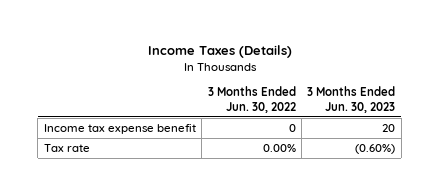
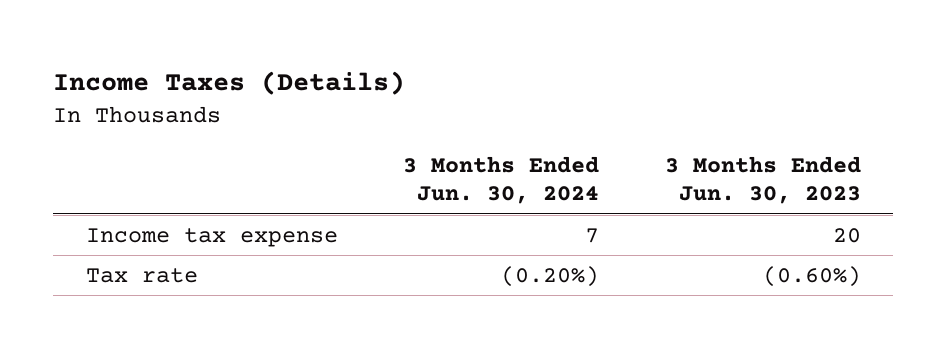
[207,86,296,113] 3 Months Ended Jun. 30, 2022 -> none
none -> [403,155,600,205] 3 Months Ended Jun. 30, 2024
[43,124,196,135] Income tax expense benefit -> [85,227,338,247] Income tax expense

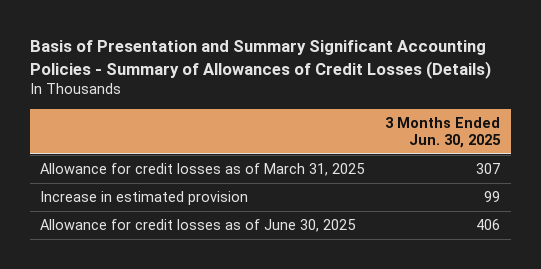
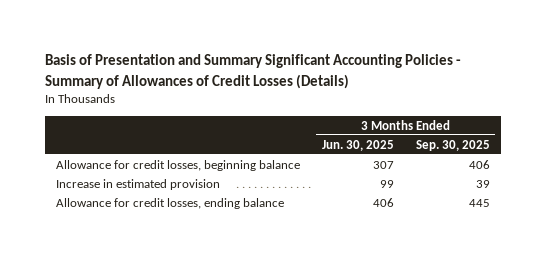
none -> [415,139,490,151] Sep. 30, 2025
[40,163,366,177] Allowance for credit losses as of March 31, 2025 -> [56,159,301,171] Allowance for credit losses, beginning balance
[40,219,357,233] Allowance for credit losses as of June 30, 2025 -> [56,197,285,209] Allowance for credit losses, ending balance

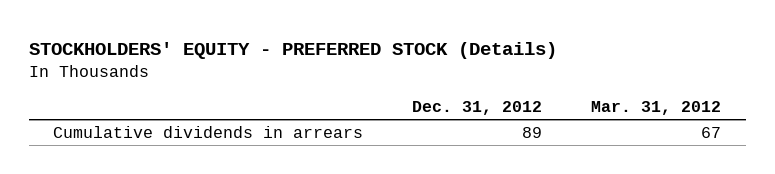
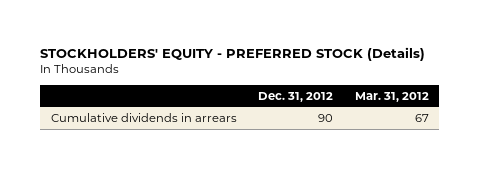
[522,127,543,139] 89 -> [318,113,334,122] 90

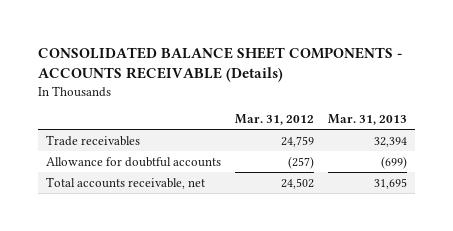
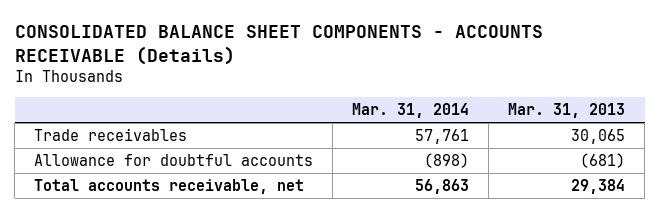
[235,114,315,126] Mar. 31, 2012 -> none
none -> [352,103,470,119] Mar. 31, 2014
[374,136,408,147] 32,394 -> [571,128,626,144] 30,065
[381,155,408,169] (699) -> [580,152,626,168] (681)
[374,177,408,189] 31,695 -> [571,178,626,194] 29,384

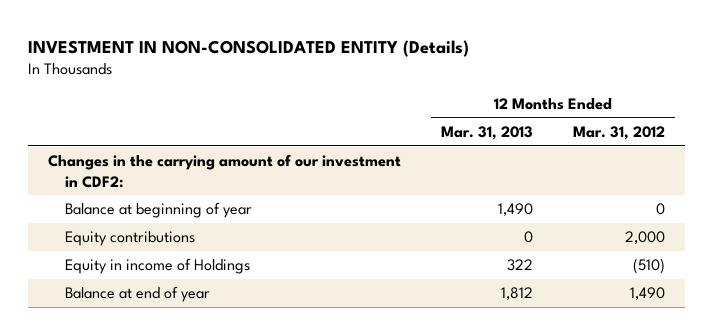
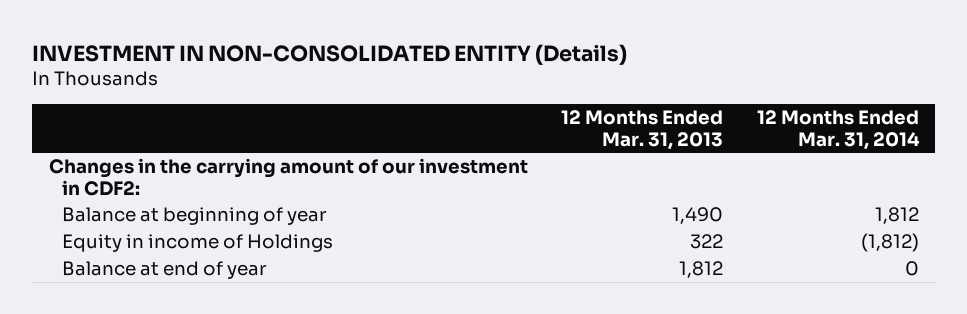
[572,126,665,141] Mar. 31, 2012 -> none
none -> [756,109,920,150] 12 Months Ended Mar. 31, 2014
[65,231,196,247] Equity contributions -> none

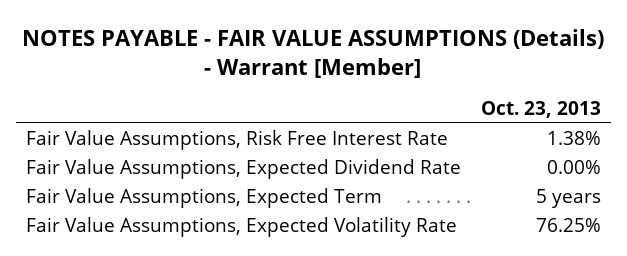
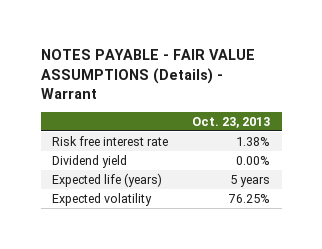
[22,28,605,78] NOTES PAYABLE - FAIR VALUE ASSUMPTIONS (Details) - Warrant [Member] -> [40,49,255,100] NOTES PAYABLE - FAIR VALUE ASSUMPTIONS (Details) - Warrant
[26,130,449,151] Fair Value Assumptions, Risk Free Interest Rate -> [52,136,169,147] Risk free interest rate
[26,159,462,180] Fair Value Assumptions, Expected Dividend Rate -> [52,155,128,169] Dividend yield
[26,188,383,209] Fair Value Assumptions, Expected Term -> [52,173,163,188] Expected life (years)
[26,217,458,238] Fair Value Assumptions, Expected Volatility Rate -> [52,193,153,207] Expected volatility

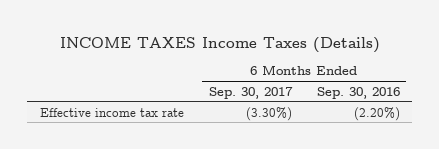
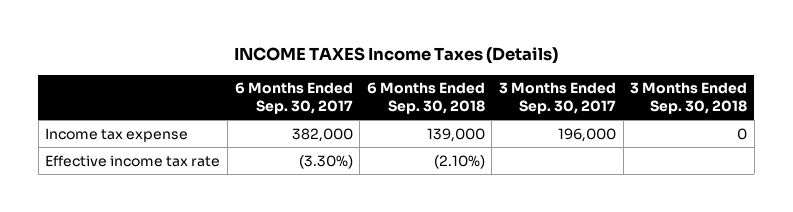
[316,86,400,99] Sep. 30, 2016 -> none
none -> [366,82,485,114] 6 Months Ended Sep. 30, 2018
none -> [499,82,617,114] 3 Months Ended Sep. 30, 2017
none -> [630,82,748,114] 3 Months Ended Sep. 30, 2018
none -> [45,127,189,142] Income tax expense

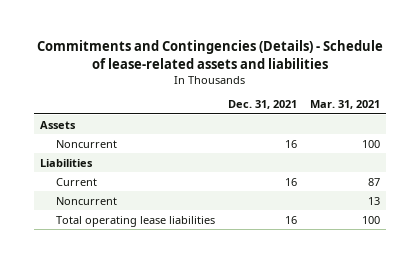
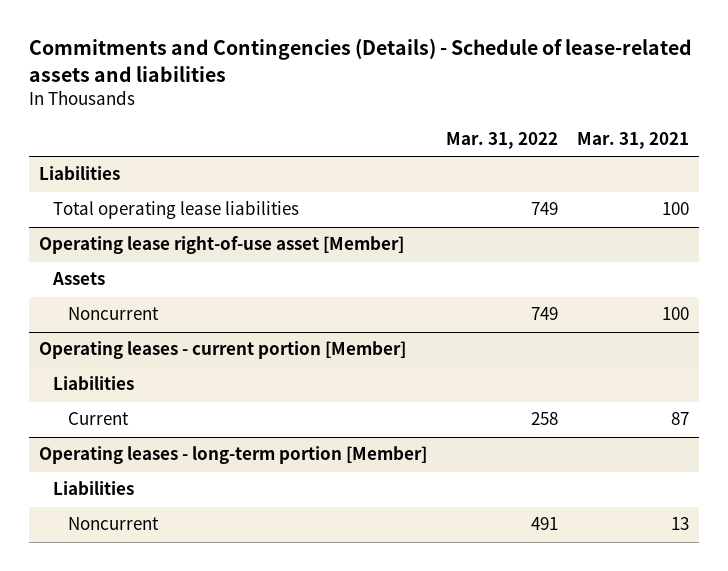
[227,100,297,110] Dec. 31, 2021 -> none
none -> [446,132,559,150] Mar. 31, 2022
none -> [38,166,120,181] Liabilities
[55,215,215,227] Total operating lease liabilities -> [53,200,300,220] Total operating lease liabilities
none -> [38,236,404,255] Operating lease right-of-use asset [Member]
none -> [38,341,406,360] Operating leases - current portion [Member]
none -> [38,446,427,465] Operating leases - long-term portion [Member]
none -> [53,481,135,496] Liabilities

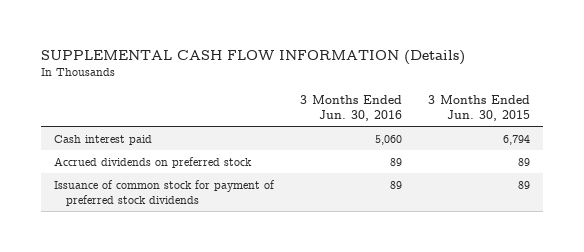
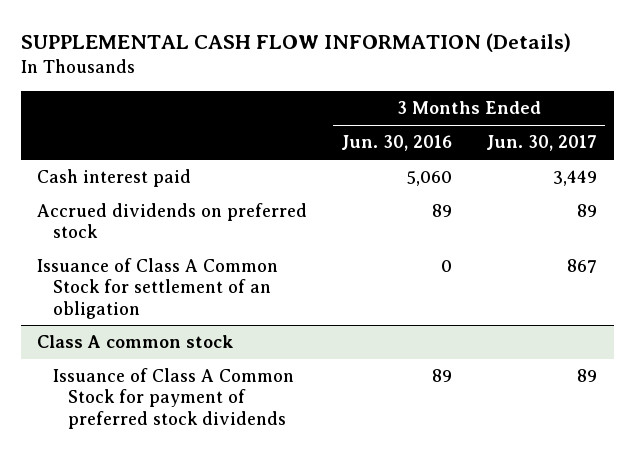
[428,95,531,121] 3 Months Ended Jun. 30, 2015 -> none
none -> [485,135,597,152] Jun. 30, 2017
none -> [37,258,279,319] Issuance of Class A Common Stock for settlement of an obligation
none -> [37,335,234,349] Class A common stock
[54,179,276,206] Issuance of common stock for payment of preferred stock dividends -> [52,368,294,429] Issuance of Class A Common Stock for payment of preferred stock dividends

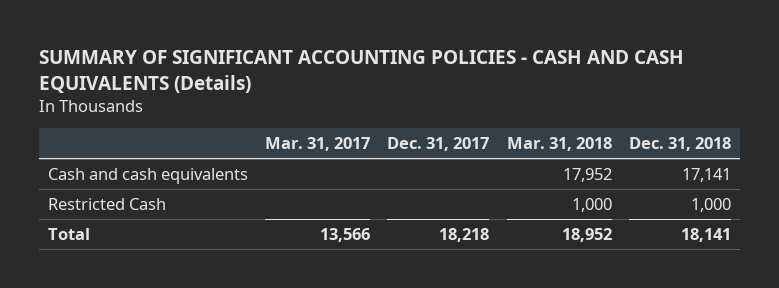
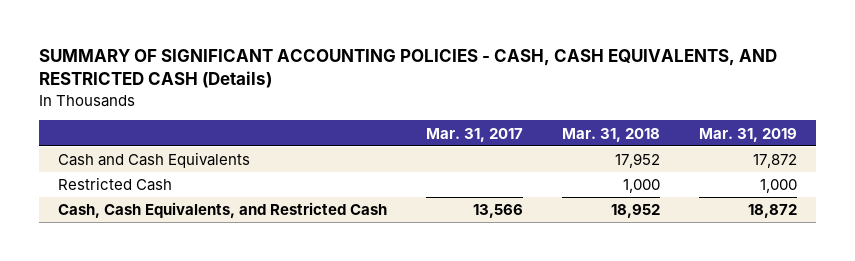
[39,50,685,93] SUMMARY OF SIGNIFICANT ACCOUNTING POLICIES - CASH AND CASH EQUIVALENTS (Details) -> [38,49,777,89] SUMMARY OF SIGNIFICANT ACCOUNTING POLICIES - CASH, CASH EQUIVALENTS, AND RESTRICTED CASH (Details)
[387,137,490,152] Dec. 31, 2017 -> none
[629,137,732,152] Dec. 31, 2018 -> none
none -> [698,127,797,142] Mar. 31, 2019
[47,167,248,184] Cash and cash equivalents -> [58,152,251,169] Cash and Cash Equivalents
[47,227,90,240] Total -> [58,202,388,219] Cash, Cash Equivalents, and Restricted Cash

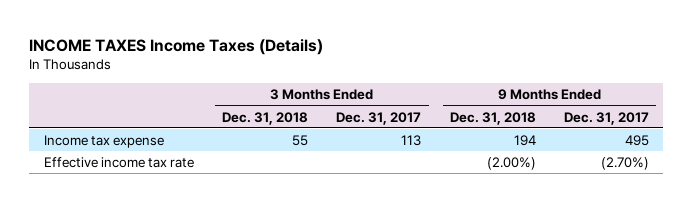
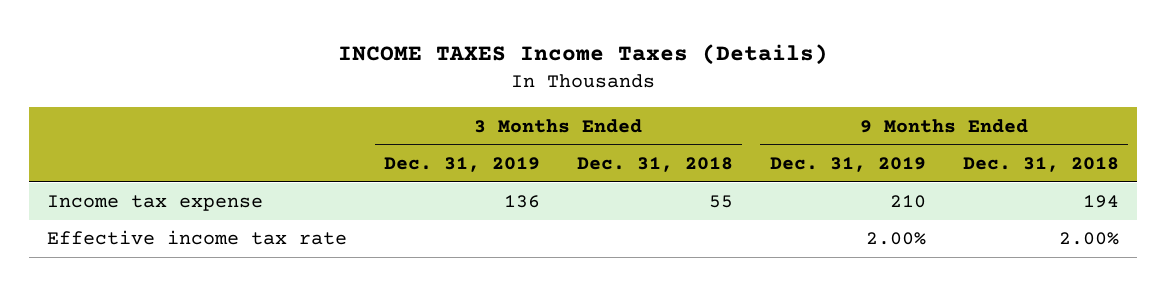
[336,111,422,125] Dec. 31, 2017 -> none
[564,111,650,125] Dec. 31, 2017 -> none
none -> [384,156,541,172] Dec. 31, 2019
none -> [769,156,926,172] Dec. 31, 2019
[486,157,536,171] (2.00%) -> [1058,232,1119,246] 2.00%

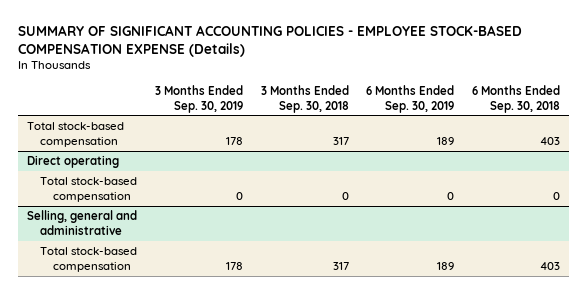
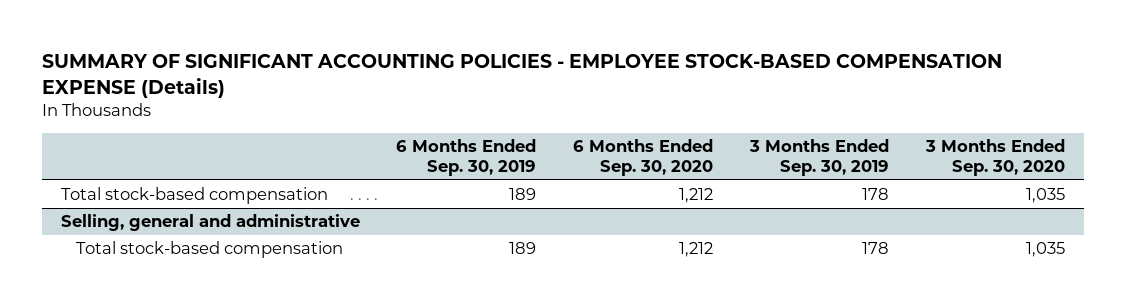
[260,84,349,113] 3 Months Ended Sep. 30, 2018 -> none
[472,84,561,113] 6 Months Ended Sep. 30, 2018 -> none
none -> [573,138,714,177] 6 Months Ended Sep. 30, 2020
none -> [925,138,1066,177] 3 Months Ended Sep. 30, 2020
[26,155,119,169] Direct operating -> none
[39,177,137,202] Total stock-based compensation -> none

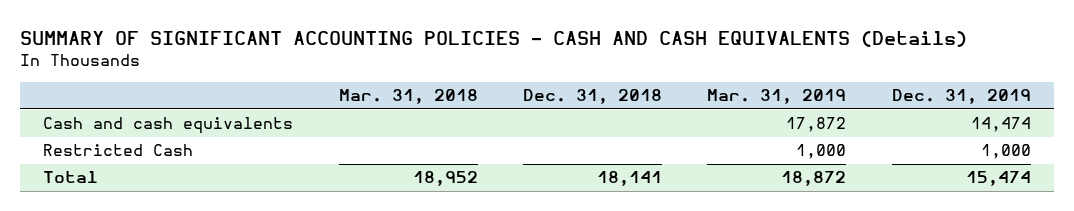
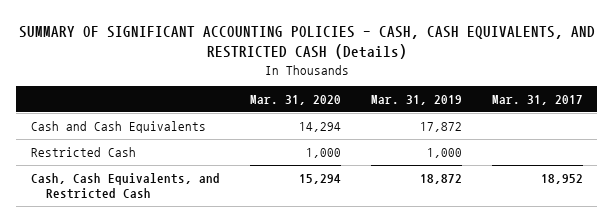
[20,30,968,47] SUMMARY OF SIGNIFICANT ACCOUNTING POLICIES - CASH AND CASH EQUIVALENTS (Details) -> [18,26,595,60] SUMMARY OF SIGNIFICANT ACCOUNTING POLICIES - CASH, CASH EQUIVALENTS, AND RESTRICTED CASH (Details)
[338,89,478,105] Mar. 31, 2018 -> none
[523,89,663,105] Dec. 31, 2018 -> none
[891,89,1031,105] Dec. 31, 2019 -> none
none -> [250,95,342,106] Mar. 31, 2020
none -> [491,95,583,106] Mar. 31, 2017
[43,117,294,135] Cash and cash equivalents -> [31,120,207,133] Cash and Cash Equivalents
[43,171,99,184] Total -> [31,172,221,200] Cash, Cash Equivalents, and Restricted Cash

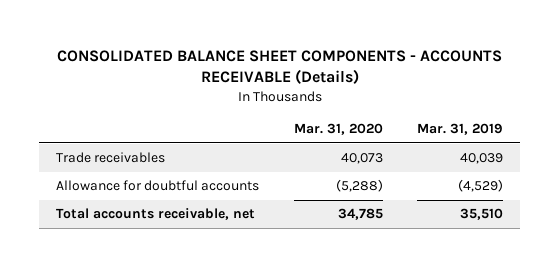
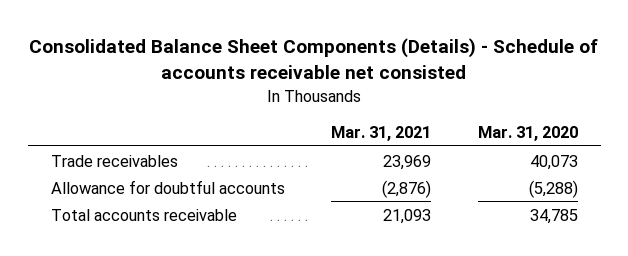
[56,49,502,85] CONSOLIDATED BALANCE SHEET COMPONENTS - ACCOUNTS RECEIVABLE (Details) -> [29,38,599,80] Consolidated Balance Sheet Components (Details) - Schedule of accounts receivable net consisted
[417,123,504,136] Mar. 31, 2019 -> none
none -> [331,125,432,141] Mar. 31, 2021
[56,208,256,221] Total accounts receivable, net -> [50,208,237,221] Total accounts receivable

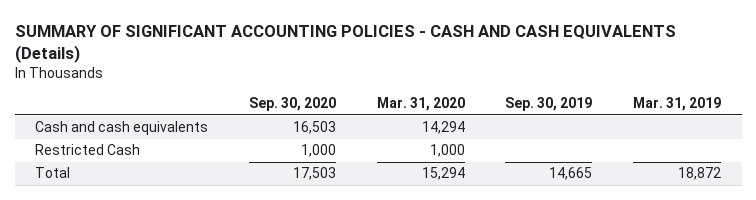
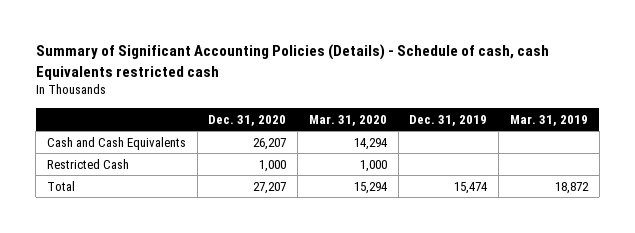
[14,24,676,63] SUMMARY OF SIGNIFICANT ACCOUNTING POLICIES - CASH AND CASH EQUIVALENTS (Details) -> [35,44,549,80] Summary of Significant Accounting Policies (Details) - Schedule of cash, cash Equivalents restricted cash
[248,97,336,112] Sep. 30, 2020 -> none
[505,97,593,112] Sep. 30, 2019 -> none
none -> [208,114,287,126] Dec. 31, 2020
none -> [409,114,488,126] Dec. 31, 2019
[35,121,209,136] Cash and cash equivalents -> [47,136,187,150] Cash and Cash Equivalents

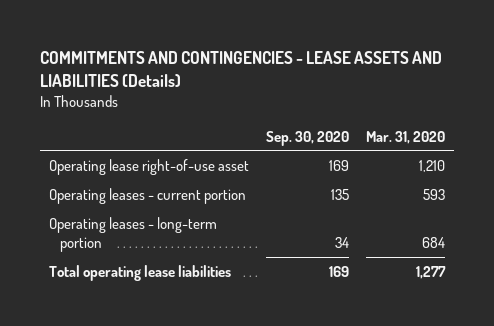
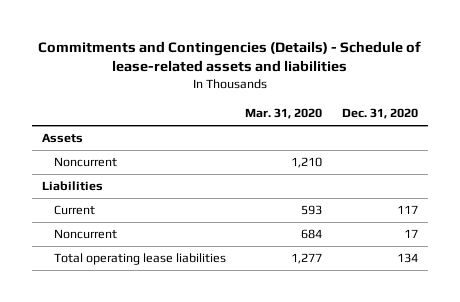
[40,50,443,87] COMMITMENTS AND CONTINGENCIES - LEASE ASSETS AND LIABILITIES (Details) -> [37,40,421,73] Commitments and Contingencies (Details) - Schedule of lease-related assets and liabilities
[266,130,350,146] Sep. 30, 2020 -> none
none -> [341,108,418,120] Dec. 31, 2020
none -> [42,133,84,144] Assets
[49,158,250,175] Operating lease right-of-use asset -> [53,157,117,168] Noncurrent
none -> [42,181,104,192] Liabilities
[49,187,247,204] Operating leases - current portion -> [53,205,95,216] Current
[49,216,218,252] Operating leases - long-term portion -> [53,229,117,240] Noncurrent

